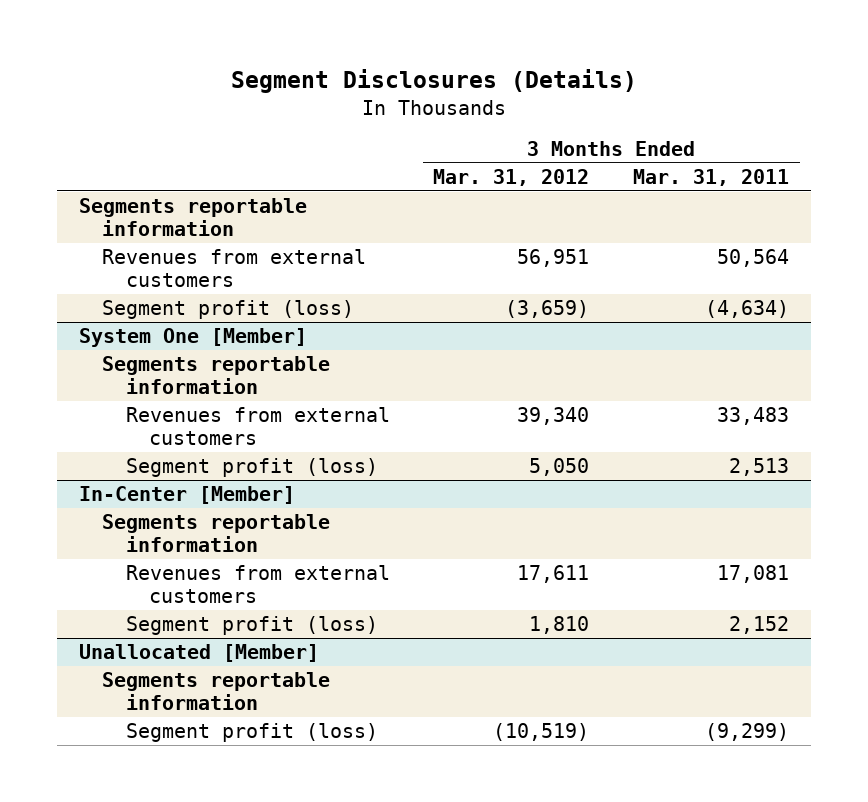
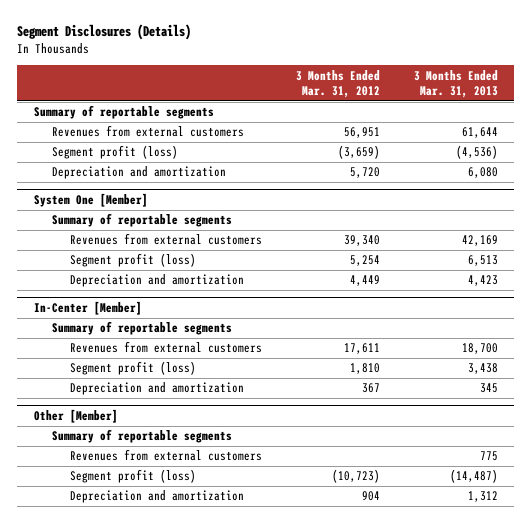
[633,169,790,187] Mar. 31, 2011 -> none
none -> [413,69,498,99] 3 Months Ended Mar. 31, 2013
[78,198,307,237] Segments reportable information -> [34,105,215,120] Summary of reportable segments
none -> [52,166,227,180] Depreciation and amortization
[102,356,331,395] Segments reportable information -> [52,213,233,228] Summary of reportable segments
[529,458,590,477] 5,050 -> [349,255,380,267] 5,254
none -> [70,274,245,288] Depreciation and amortization
[102,514,331,553] Segments reportable information -> [52,321,233,336] Summary of reportable segments
[78,644,319,663] Unallocated [Member] -> none
none -> [70,382,245,396] Depreciation and amortization
none -> [34,408,119,423] Other [Member]
[102,672,331,711] Segments reportable information -> [52,429,233,444] Summary of reportable segments
none -> [70,449,263,462] Revenues from external customers
[493,723,590,742] (10,519) -> [331,469,380,484] (10,723)
none -> [70,490,245,504] Depreciation and amortization

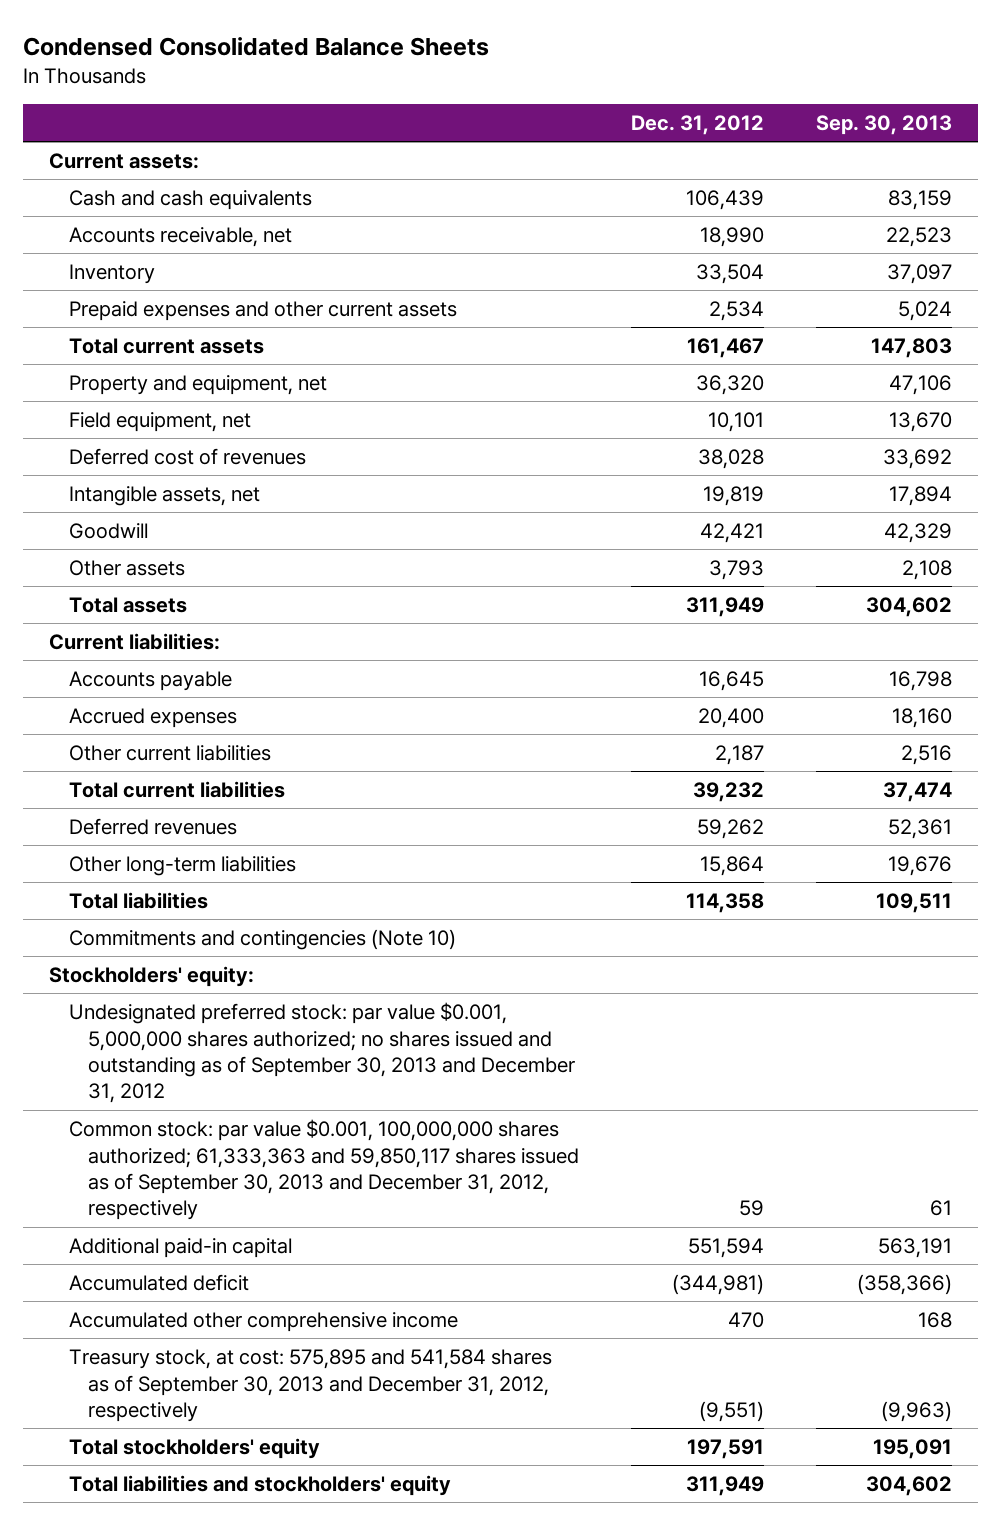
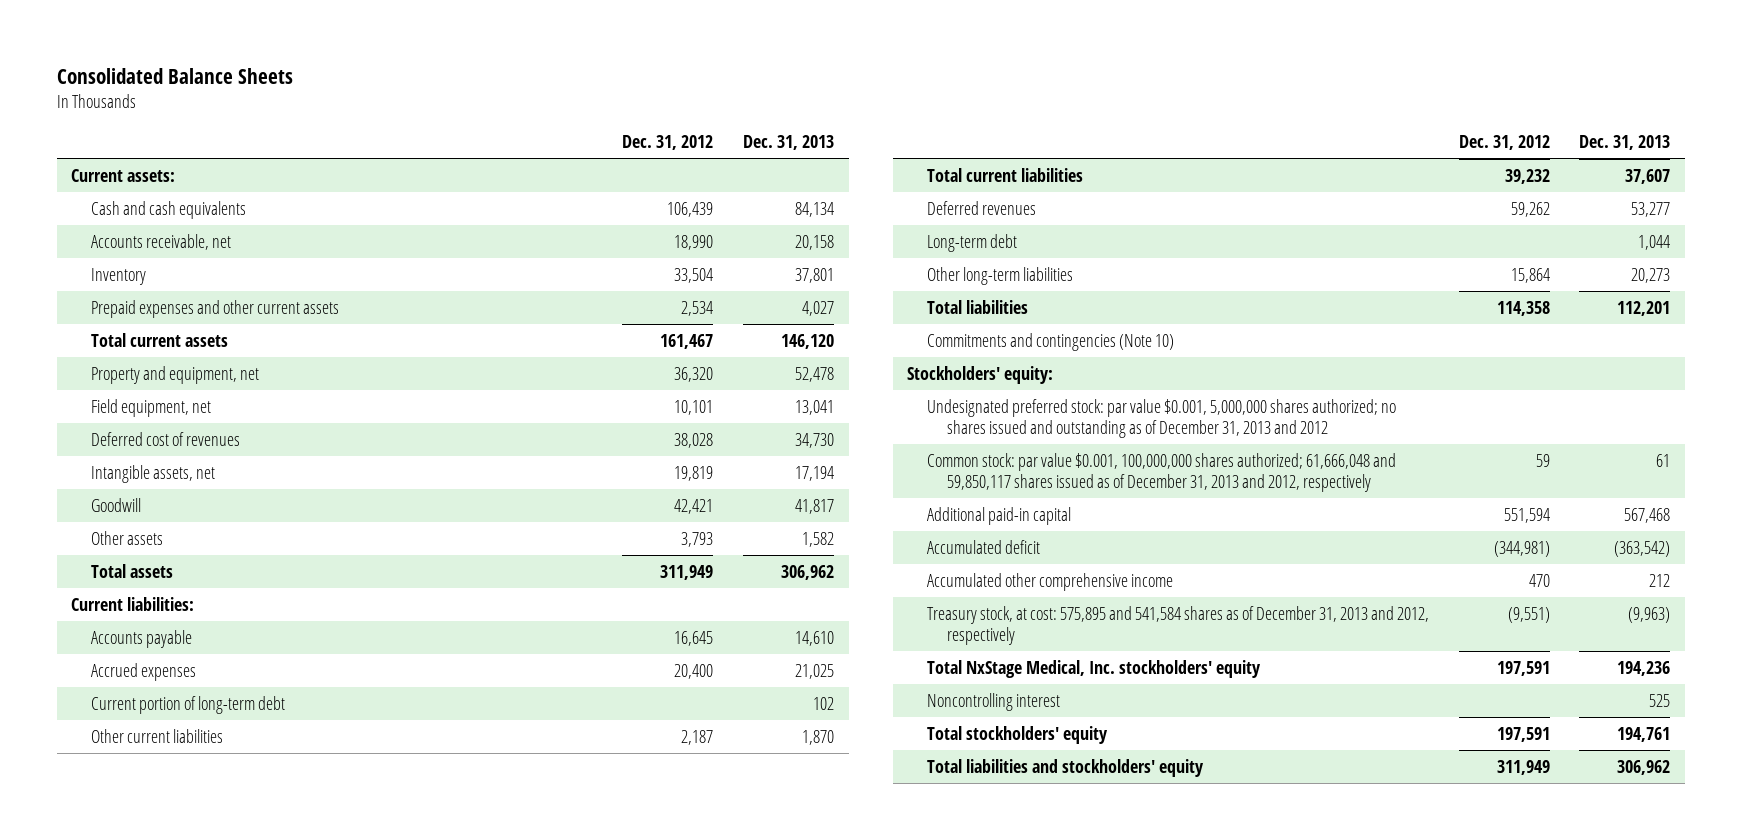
[23,37,490,57] Condensed Consolidated Balance Sheets -> [56,67,293,84] Consolidated Balance Sheets
[816,114,953,135] Sep. 30, 2013 -> none
none -> [742,135,834,151] Dec. 31, 2013
none -> [91,695,286,714] Current portion of long-term debt
none -> [927,233,1018,252] Long-term debt
[68,1002,575,1104] Undesignated preferred stock: par value $0.001, 5,000,000 shares authorized; no shares issued and outstanding as of September 30, 2013 and December 31, 2012 -> [927,398,1397,439] Undesignated preferred stock: par value $0.001, 5,000,000 shares authorized; no shares issued and outstanding as of December 31, 2013 and 2012
[68,1119,579,1221] Common stock: par value $0.001, 100,000,000 shares authorized; 61,333,363 and 59,850,117 shares issued as of September 30, 2013 and December 31, 2012, respectively -> [927,452,1397,493] Common stock: par value $0.001, 100,000,000 shares authorized; 61,666,048 and 59,850,117 shares issued as of December 31, 2013 and 2012, respectively
[68,1349,552,1422] Treasury stock, at cost: 575,895 and 541,584 shares as of September 30, 2013 and December 31, 2012, respectively -> [927,605,1430,646] Treasury stock, at cost: 575,895 and 541,584 shares as of December 31, 2013 and 2012, respectively
none -> [927,659,1262,678] Total NxStage Medical, Inc. stockholders' equity
none -> [927,692,1061,711] Noncontrolling interest

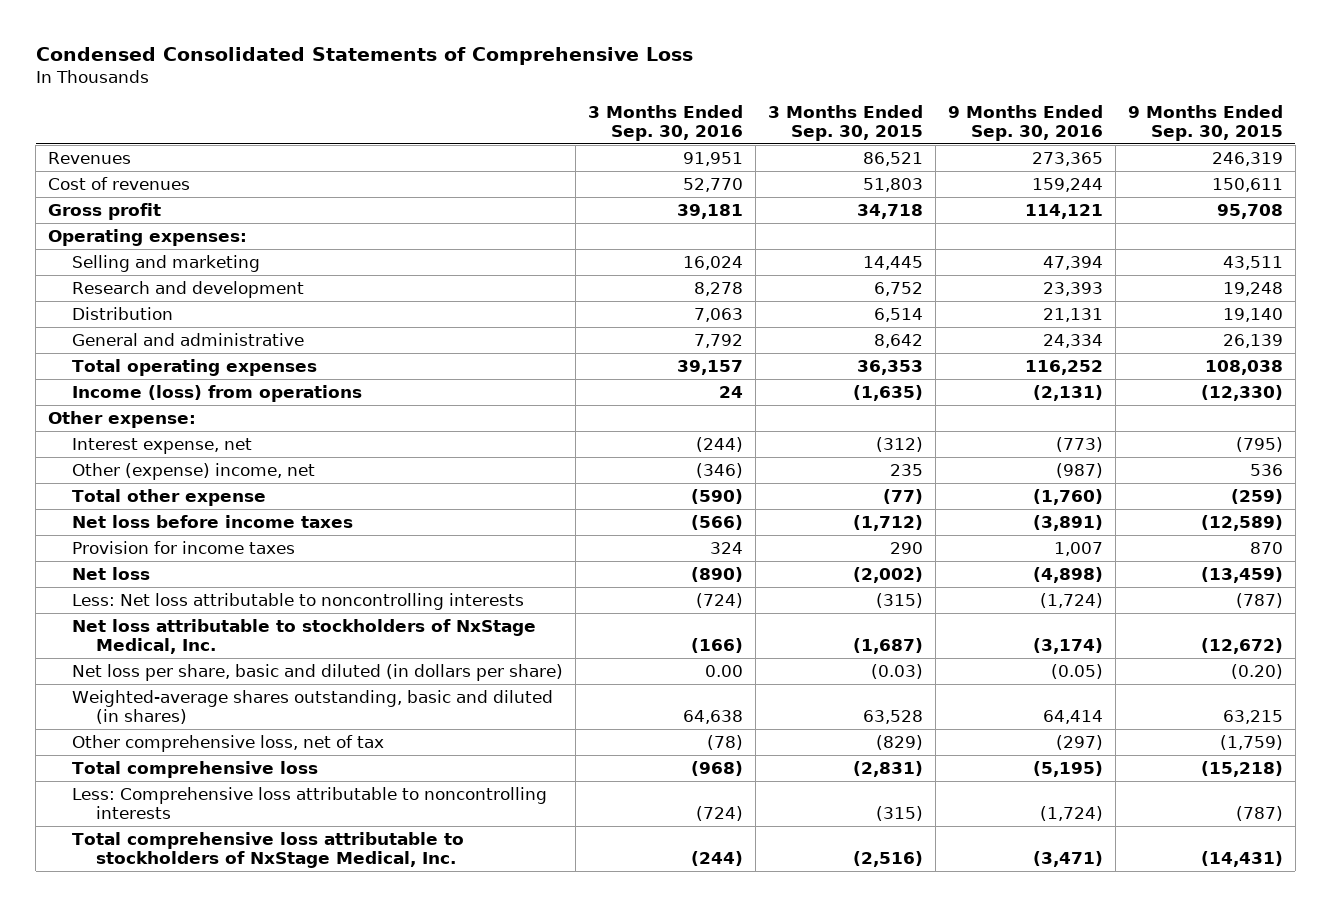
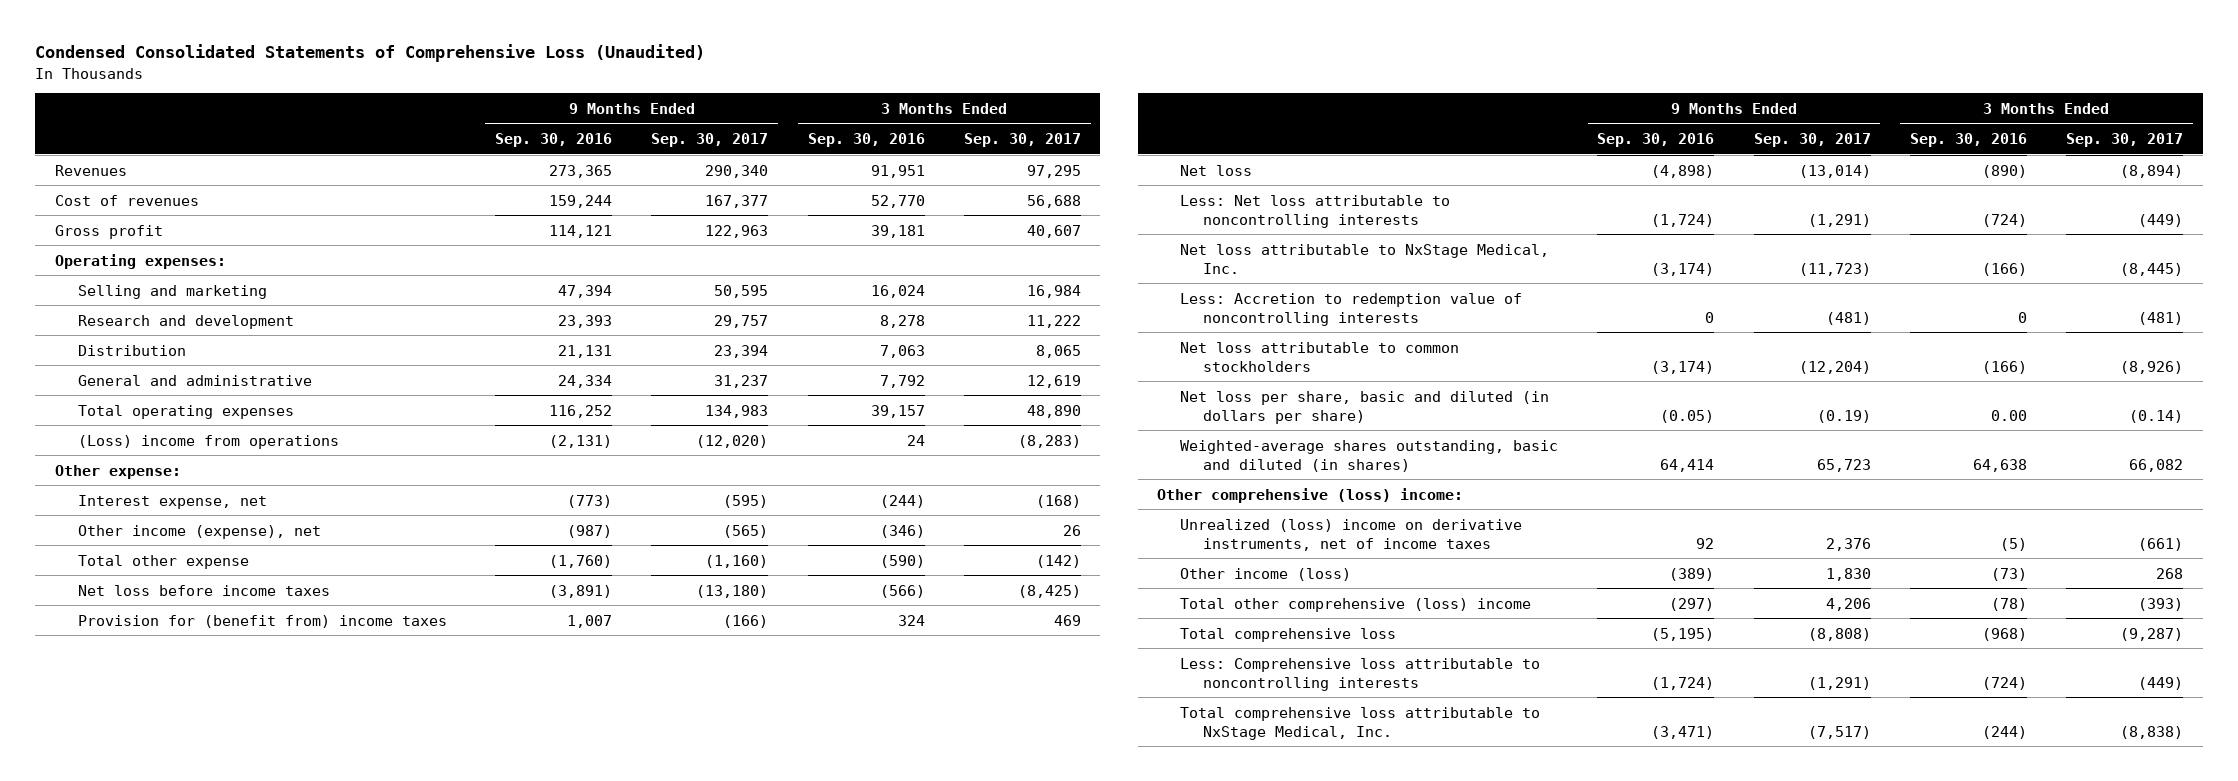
[35,46,693,65] Condensed Consolidated Statements of Comprehensive Loss -> [35,44,706,63] Condensed Consolidated Statements of Comprehensive Loss (Unaudited)
[767,105,923,142] 3 Months Ended Sep. 30, 2015 -> none
[1127,105,1283,142] 9 Months Ended Sep. 30, 2015 -> none
none -> [651,133,769,148] Sep. 30, 2017
none -> [963,133,1081,148] Sep. 30, 2017
[72,384,363,402] Income (loss) from operations -> [77,434,339,449] (Loss) income from operations
[72,462,316,480] Other (expense) income, net -> [77,524,321,539] Other income (expense), net
[72,540,296,554] Provision for income taxes -> [77,614,447,628] Provision for (benefit from) income taxes
[72,618,537,654] Net loss attributable to stockholders of NxStage Medical, Inc. -> [1180,243,1550,274] Net loss attributable to NxStage Medical, Inc.
none -> [1180,292,1523,326] Less: Accretion to redemption value of noncontrolling interests
none -> [1180,341,1460,372] Net loss attributable to common stockholders
none -> [1157,487,1464,503] Other comprehensive (loss) income:
none -> [1180,518,1523,551] Unrealized (loss) income on derivative instruments, net of income taxes
none -> [1180,567,1352,581] Other income (loss)
[72,734,385,752] Other comprehensive loss, net of tax -> [1180,597,1532,612] Total other comprehensive (loss) income
[72,831,465,868] Total comprehensive loss attributable to stockholders of NxStage Medical, Inc. -> [1180,706,1541,740] Total comprehensive loss attributable to NxStage Medical, Inc.

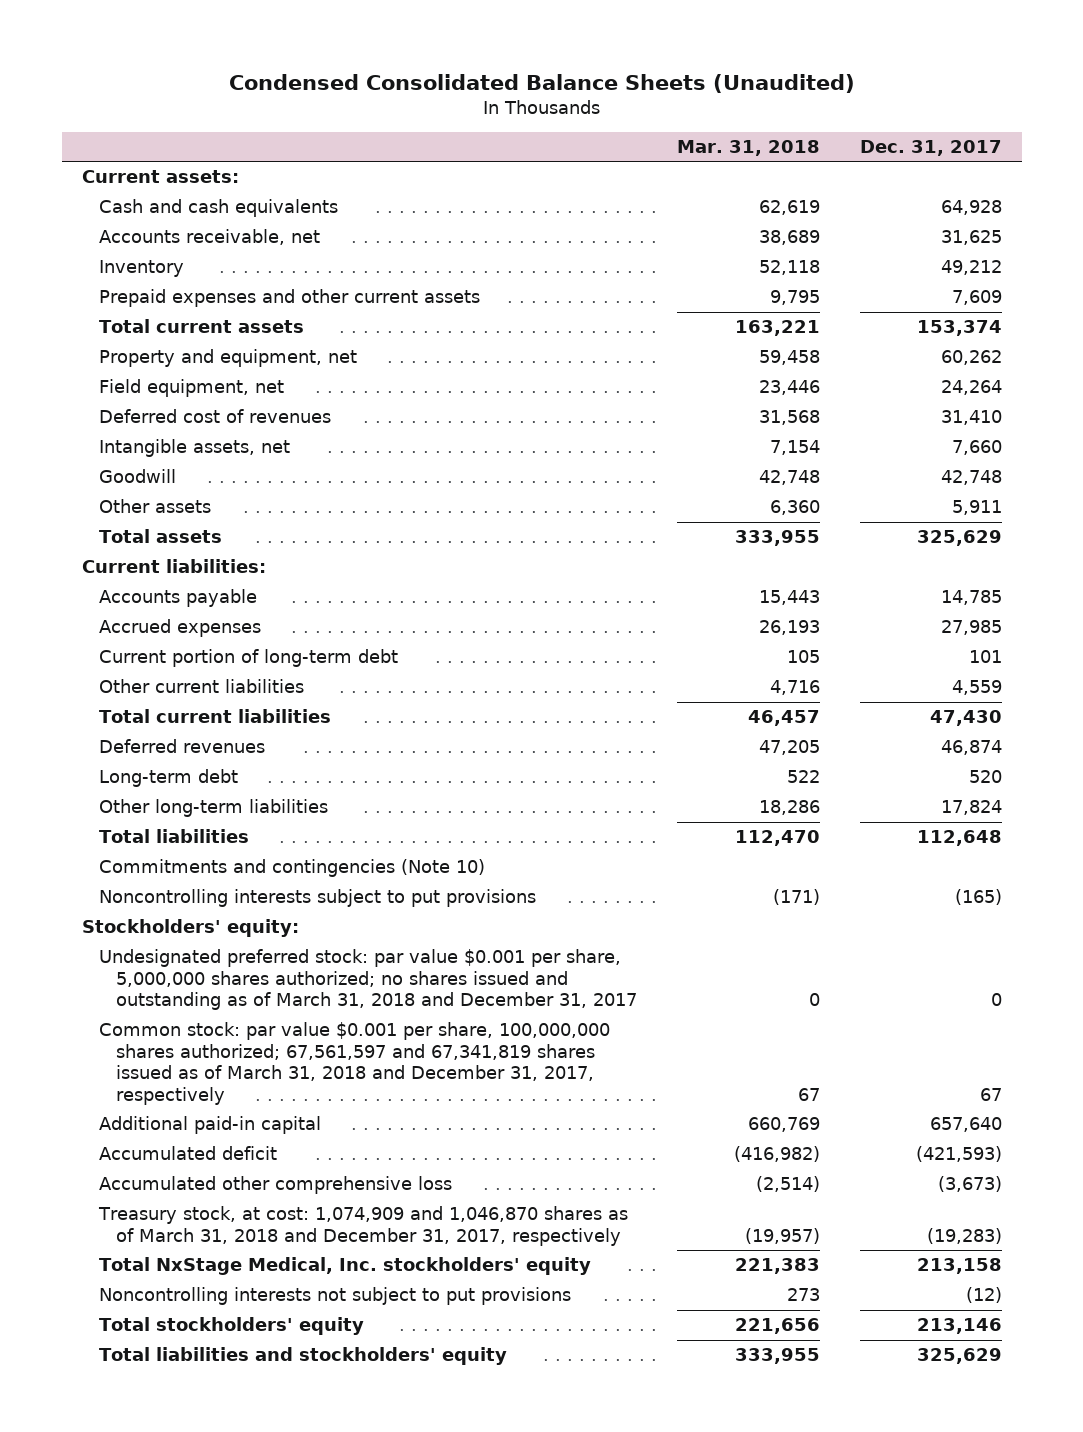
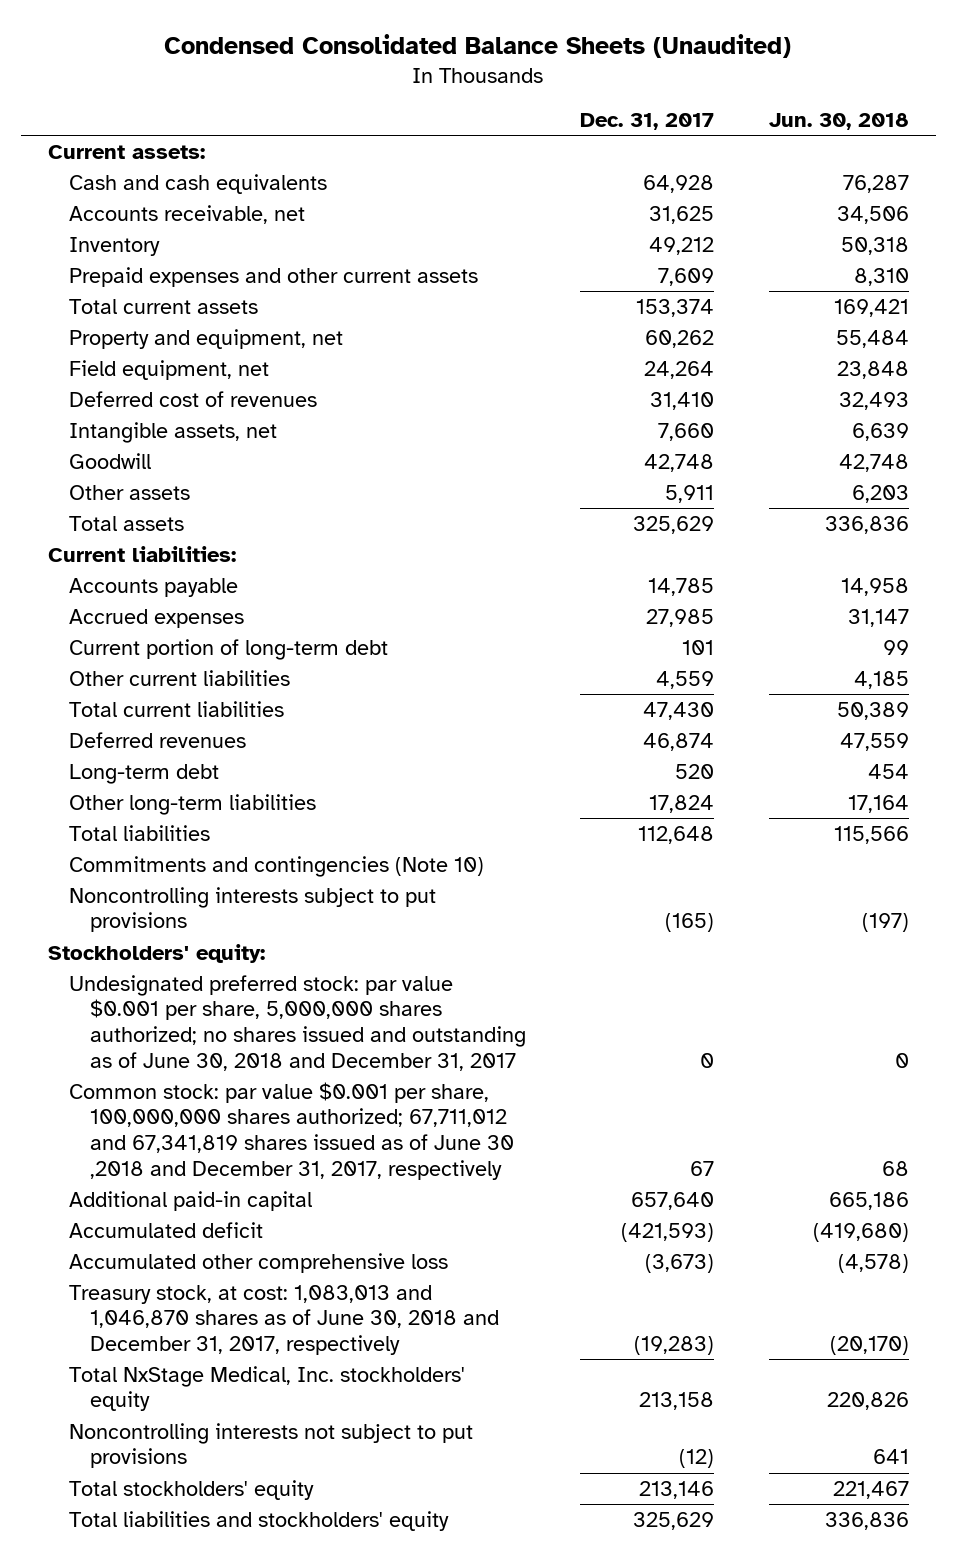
[676,139,820,156] Mar. 31, 2018 -> none
none -> [768,113,909,131] Jun. 30, 2018
[98,949,637,1011] Undesignated preferred stock: par value $0.001 per share, 5,000,000 shares authorized; no shares issued and outstanding as of March 31, 2018 and December 31, 2017 -> [68,974,527,1071] Undesignated preferred stock: par value $0.001 per share, 5,000,000 shares authorized; no shares issued and outstanding as of June 30, 2018 and December 31, 2017
[98,1022,610,1105] Common stock: par value $0.001 per share, 100,000,000 shares authorized; 67,561,597 and 67,341,819 shares issued as of March 31, 2018 and December 31, 2017, respectively -> [68,1081,515,1180] Common stock: par value $0.001 per share, 100,000,000 shares authorized; 67,711,012 and 67,341,819 shares issued as of June 30 ,2018 and December 31, 2017, respectively
[97,1206,628,1246] Treasury stock, at cost: 1,074,909 and 1,046,870 shares as of March 31, 2018 and December 31, 2017, respectively -> [68,1284,500,1355] Treasury stock, at cost: 1,083,013 and 1,046,870 shares as of June 30, 2018 and December 31, 2017, respectively

